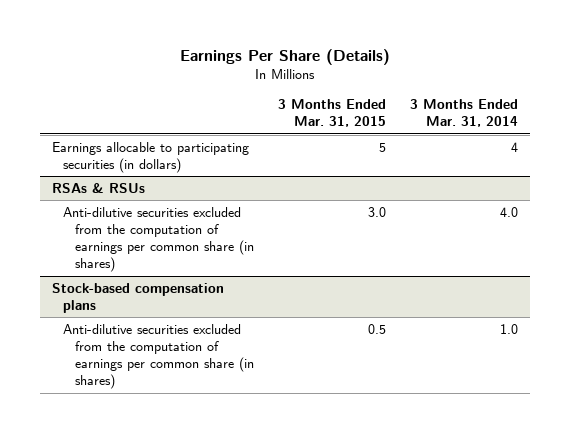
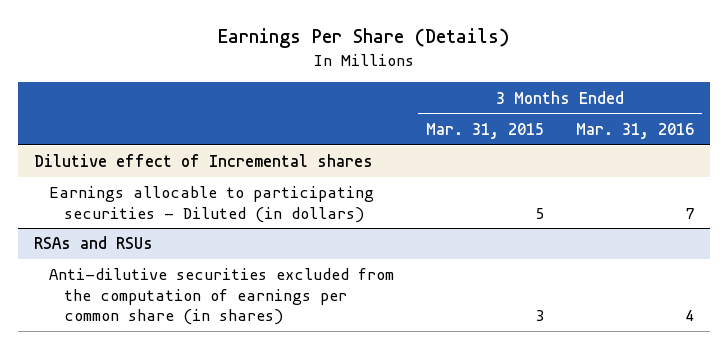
[410,99,519,128] 3 Months Ended Mar. 31, 2014 -> none
none -> [576,122,695,139] Mar. 31, 2016
[52,282,225,313] Stock-based compensation plans -> none
[63,323,254,390] Anti-dilutive securities excluded from the computation of earnings per common share (in shares) -> none
none -> [33,154,373,168] Dilutive effect of Incremental shares
[52,141,250,173] Earnings allocable to participating securities (in dollars) -> [48,186,374,223] Earnings allocable to participating securities - Diluted (in dollars)
[52,182,146,193] RSAs & RSUs -> [33,236,153,250] RSAs and RSUs
[367,206,386,217] 3.0 -> [535,309,545,321] 3

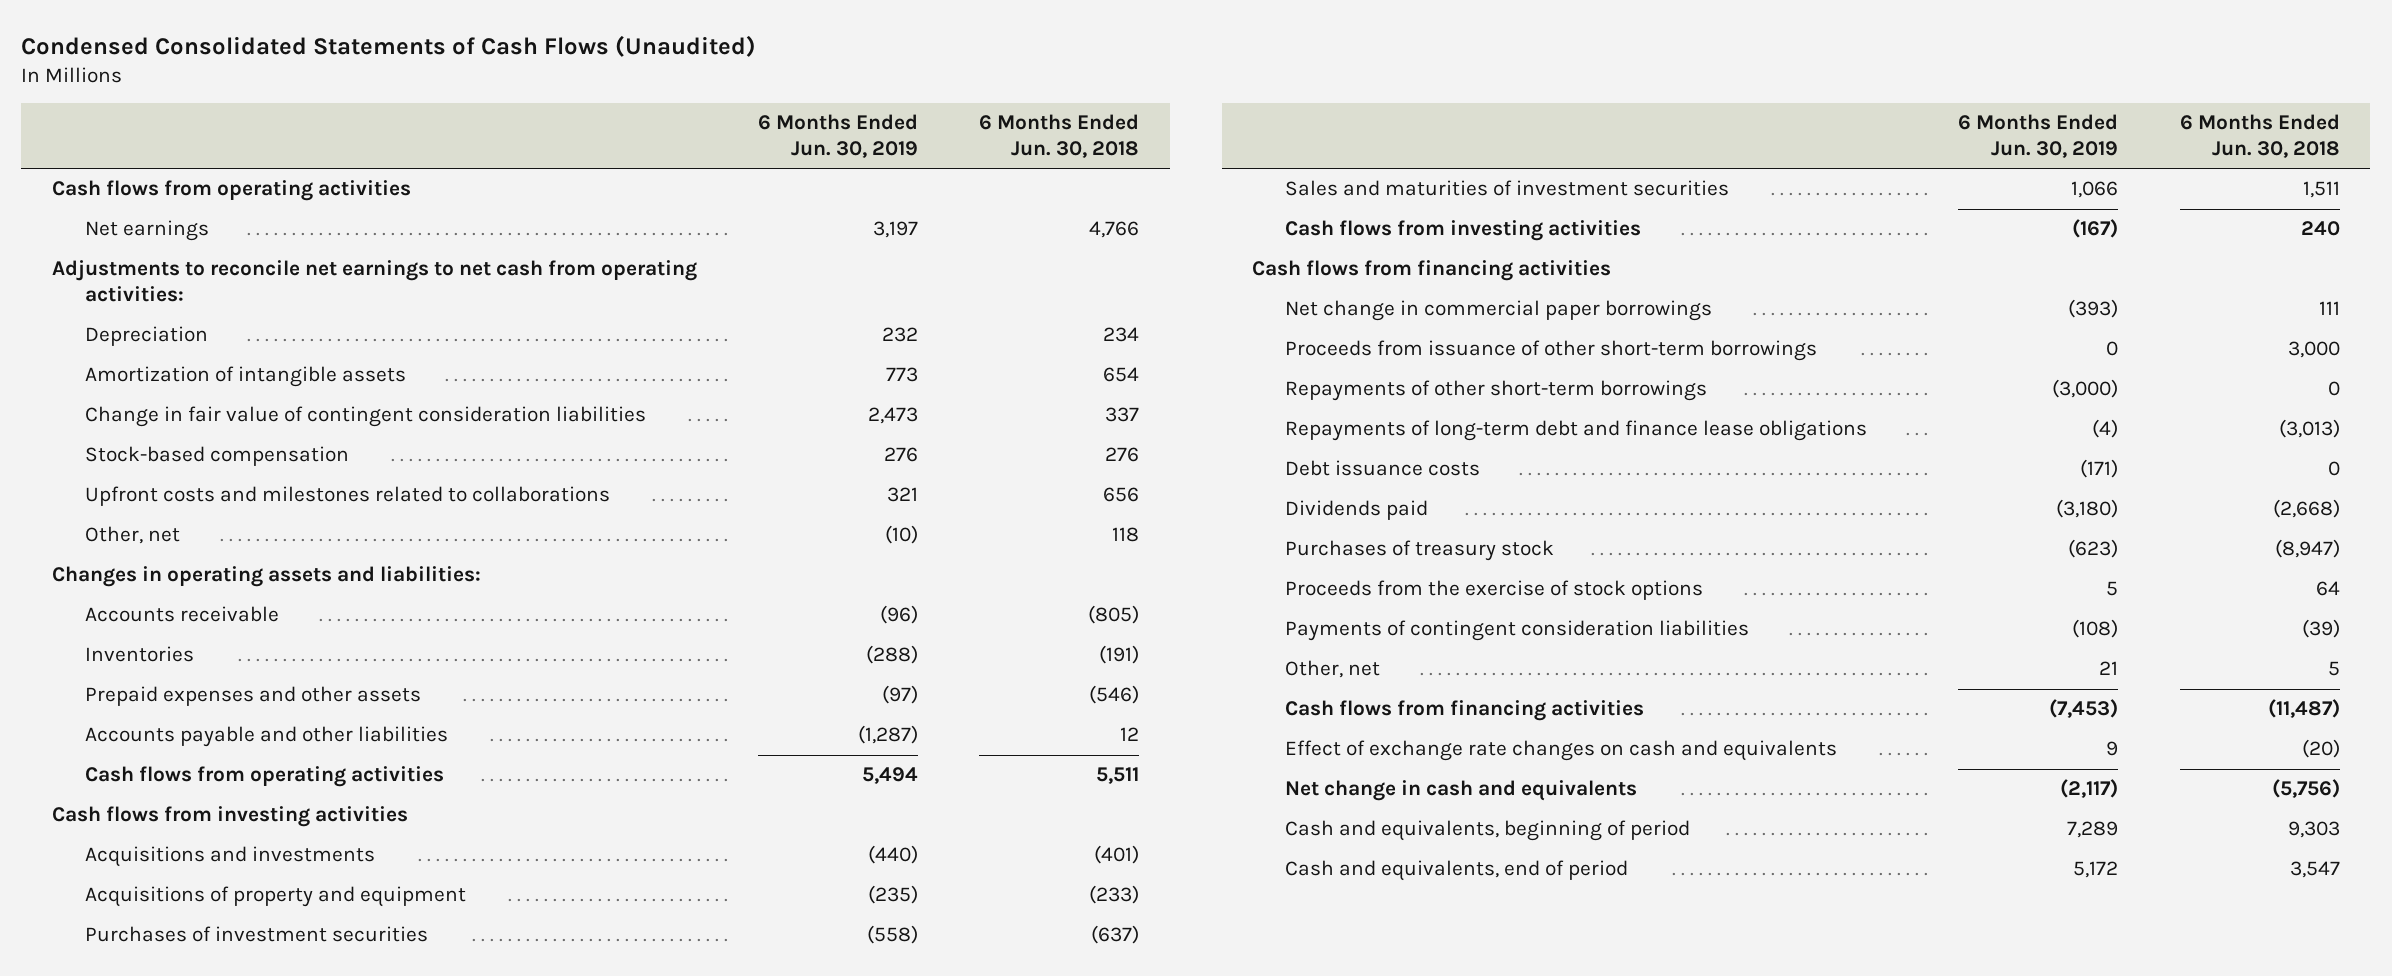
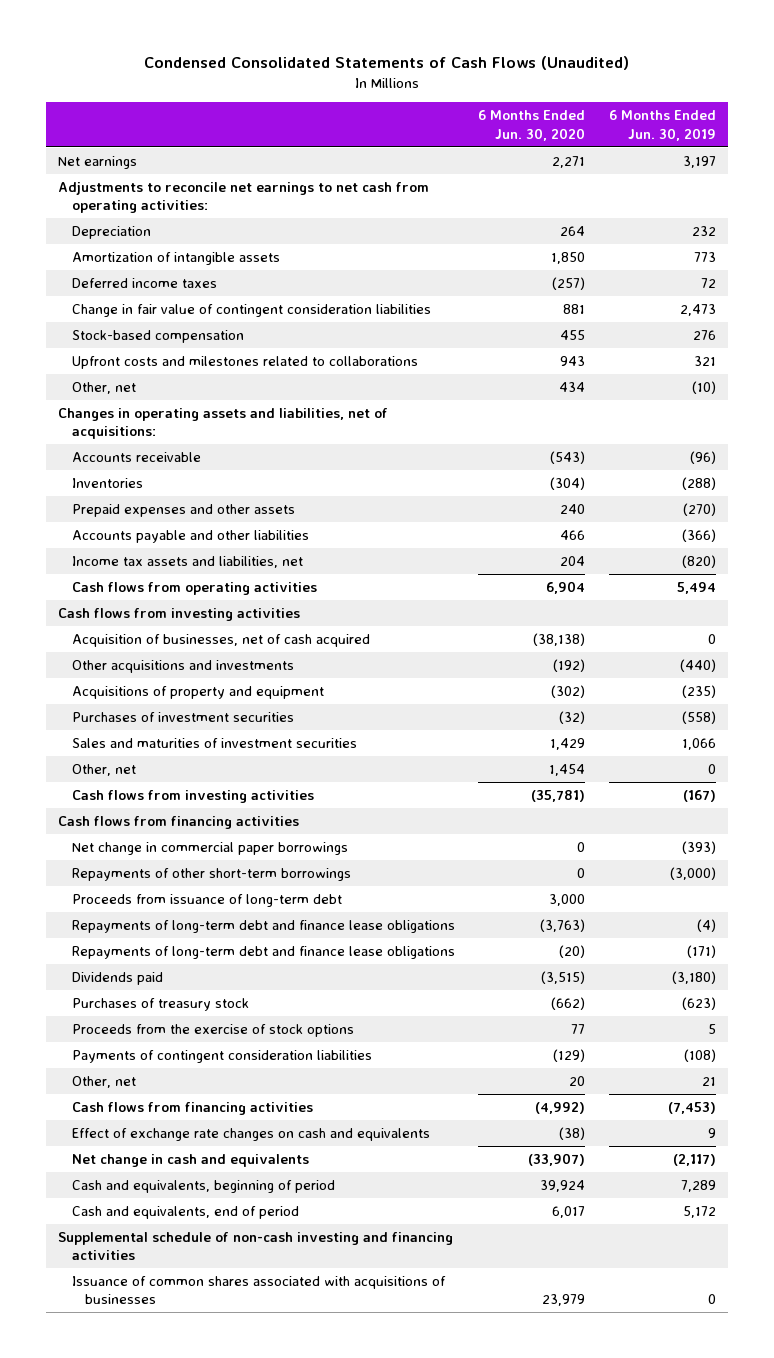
[979,114,1140,159] 6 Months Ended Jun. 30, 2018 -> none
none -> [478,110,586,141] 6 Months Ended Jun. 30, 2020
[52,180,412,202] Cash flows from operating activities -> none
none -> [71,277,217,288] Deferred income taxes
[52,566,482,588] Changes in operating assets and liabilities: -> [57,407,388,440] Changes in operating assets and liabilities, net of acquisitions:
[882,685,919,705] (97) -> [683,502,717,516] (270)
[858,725,919,745] (1,287) -> [682,528,717,542] (366)
none -> [71,555,303,568] Income tax assets and liabilities, net
none -> [71,633,370,647] Acquisition of businesses, net of cash acquired
[84,846,375,868] Acquisitions and investments -> [71,659,294,673] Other acquisitions and investments
none -> [71,763,136,776] Other, net
[1284,340,1817,362] Proceeds from issuance of other short-term borrowings -> none
none -> [71,893,342,907] Proceeds from issuance of long-term debt
[1284,460,1480,477] Debt issuance costs -> [71,945,455,959] Repayments of long-term debt and finance lease obligations
none -> [57,1231,453,1261] Supplemental schedule of non-cash investing and financing activities
none -> [71,1275,446,1305] Issuance of common shares associated with acquisitions of businesses

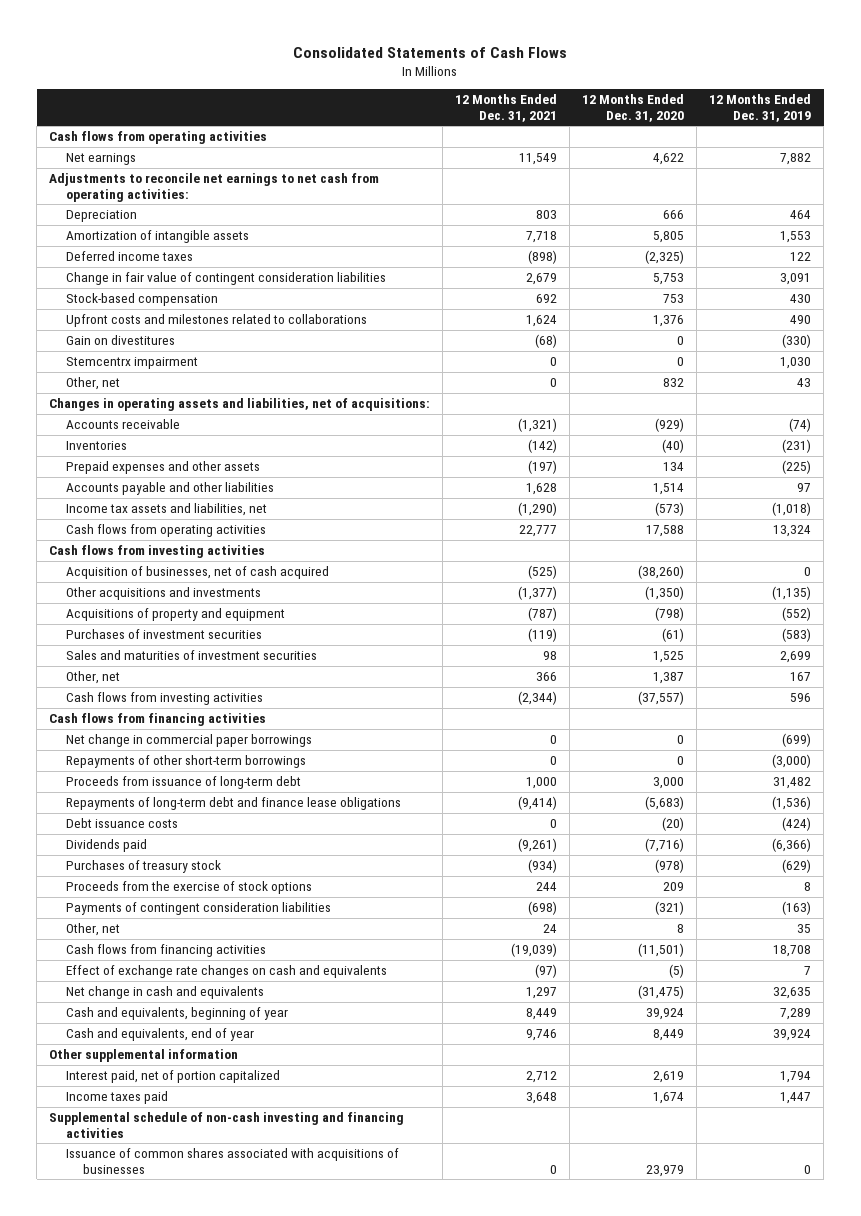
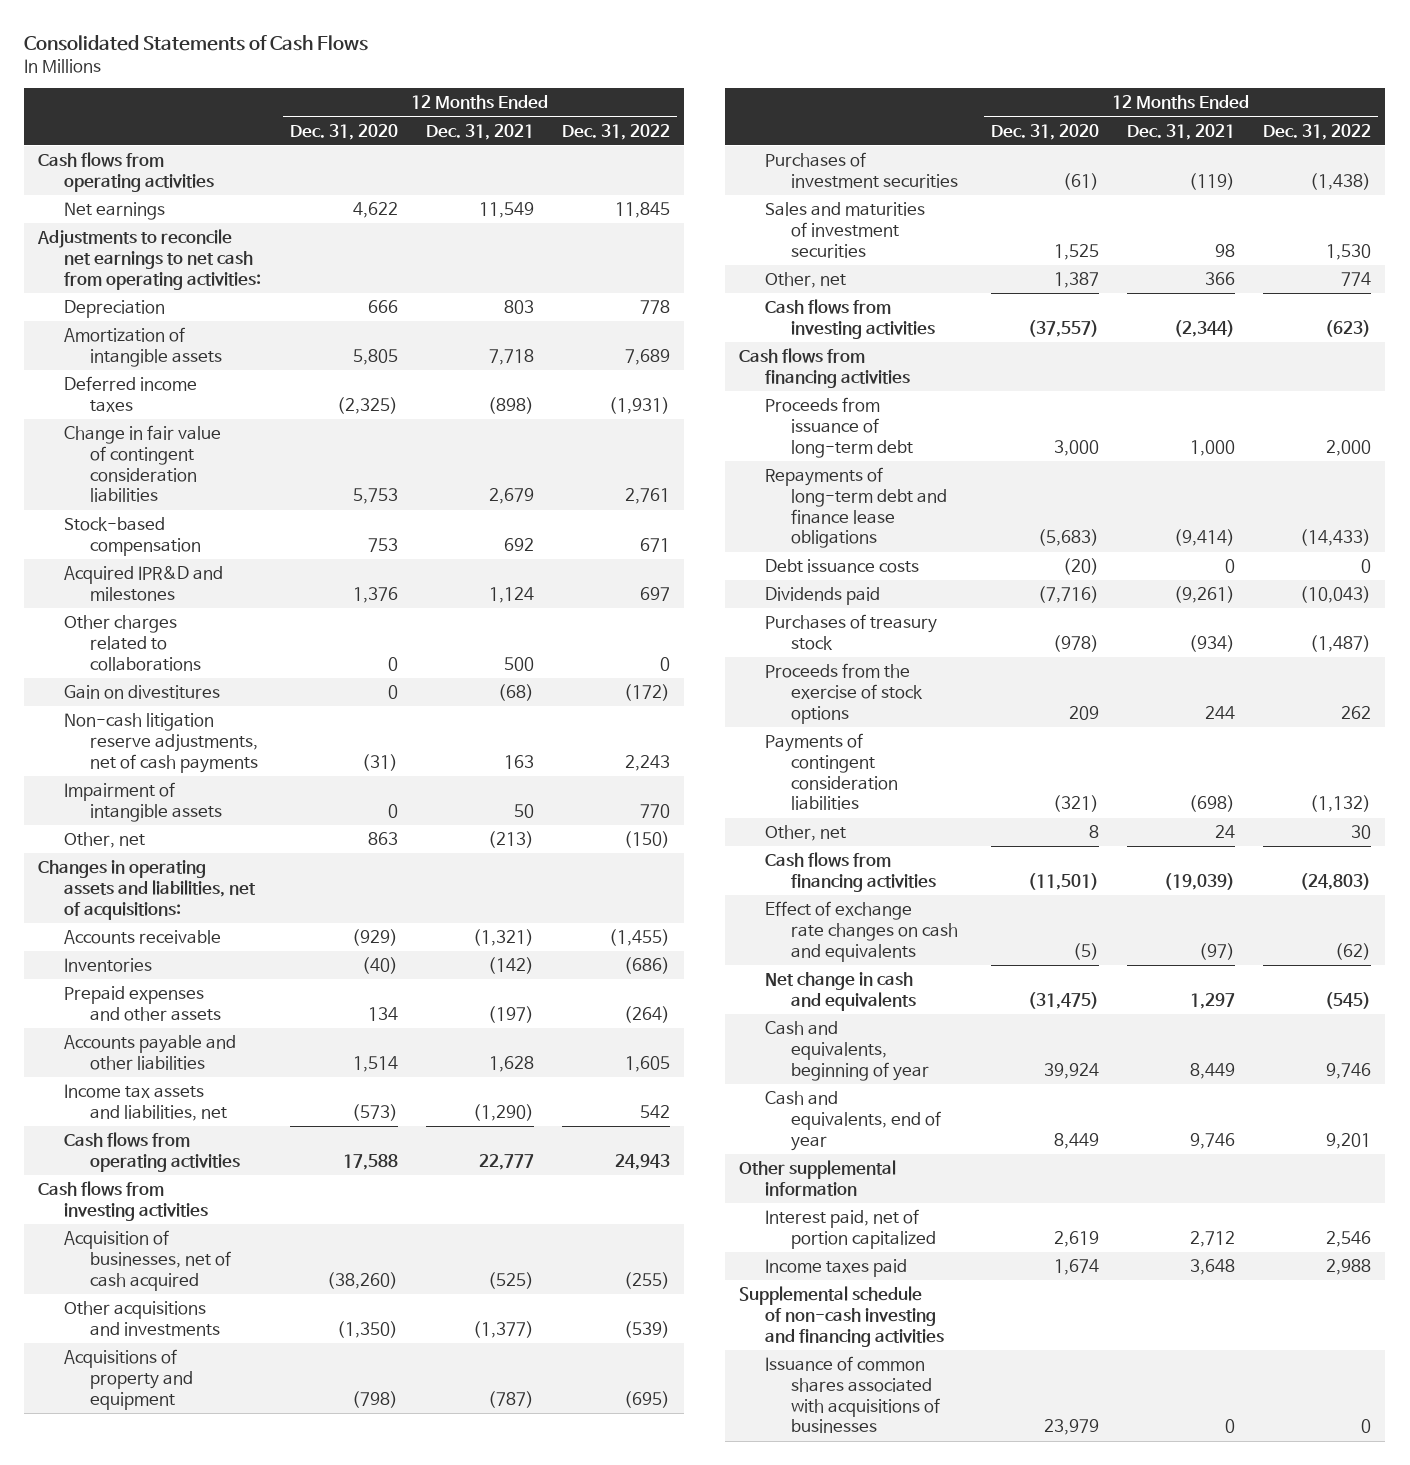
[709,94,812,122] 12 Months Ended Dec. 31, 2019 -> none
none -> [562,123,671,140] Dec. 31, 2022
[65,314,367,328] Upfront costs and milestones related to collaborations -> [64,566,224,601] Acquired IPR&D and milestones
[526,315,558,328] 1,624 -> [488,586,534,603] 1,124
none -> [64,615,202,671] Other charges related to collaborations
none -> [64,713,259,773] Non-cash litigation reserve adjustments, net of cash payments
[65,357,198,370] Stemcentrx impairment -> [64,782,223,822] Impairment of intangible assets
[550,357,558,367] 0 -> [513,803,534,818] 50
[550,378,558,388] 0 -> [487,831,534,849] (213)
[663,378,685,388] 832 -> [367,832,398,846] 863
[65,734,312,748] Net change in commercial paper borrowings -> none
[65,755,306,769] Repayments of other short-term borrowings -> none

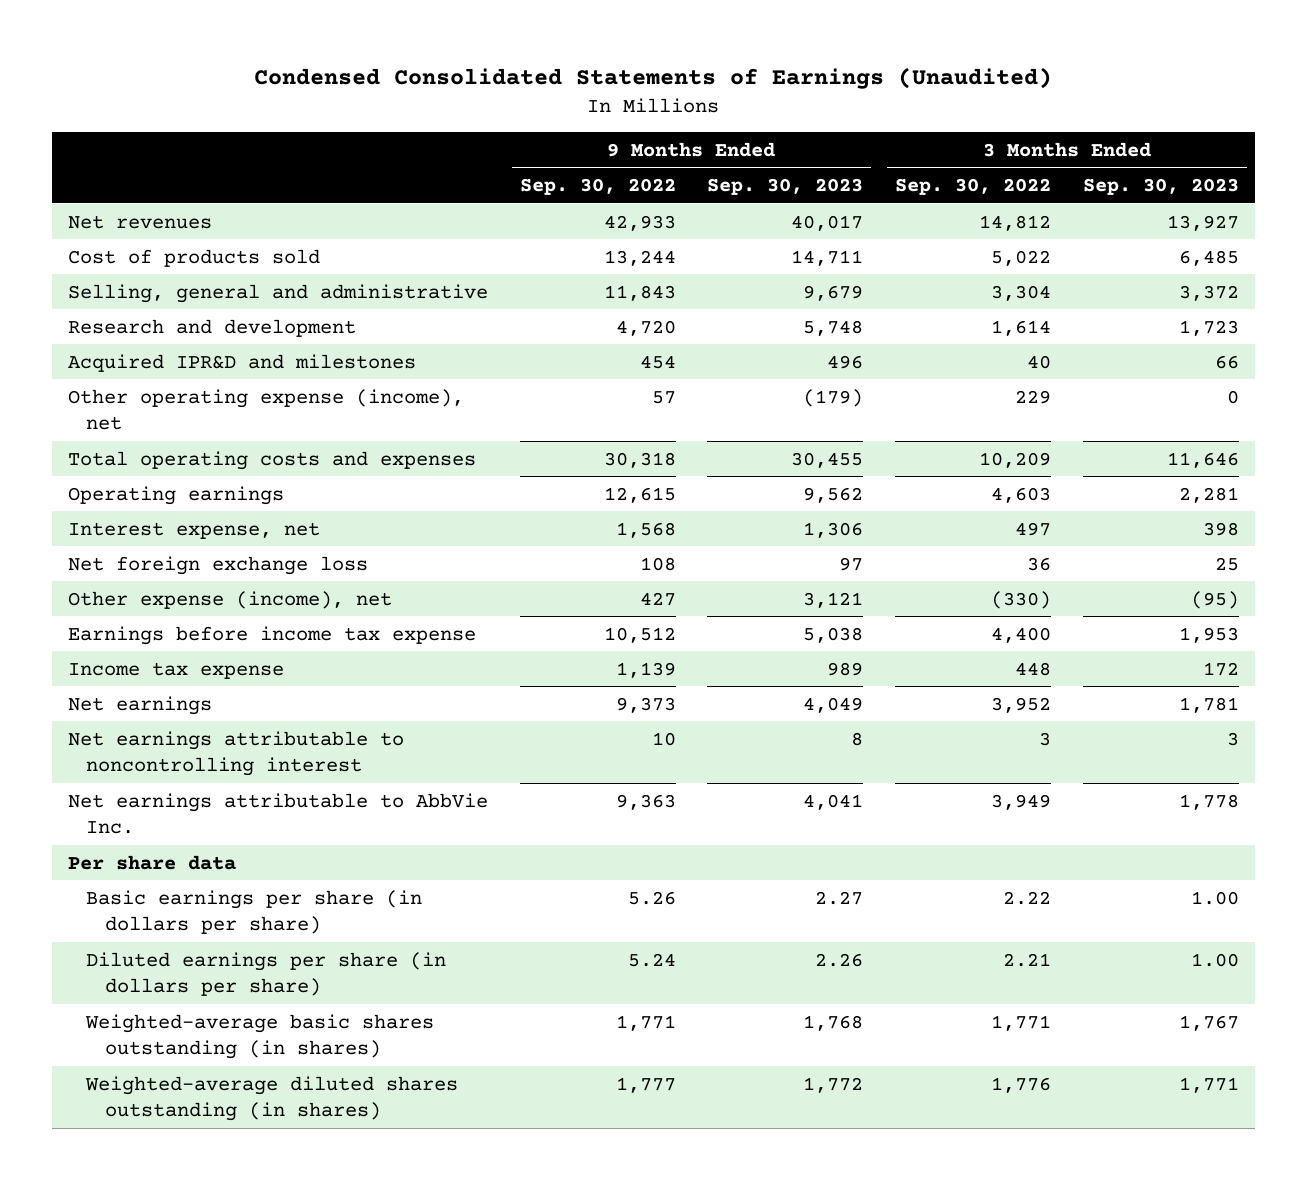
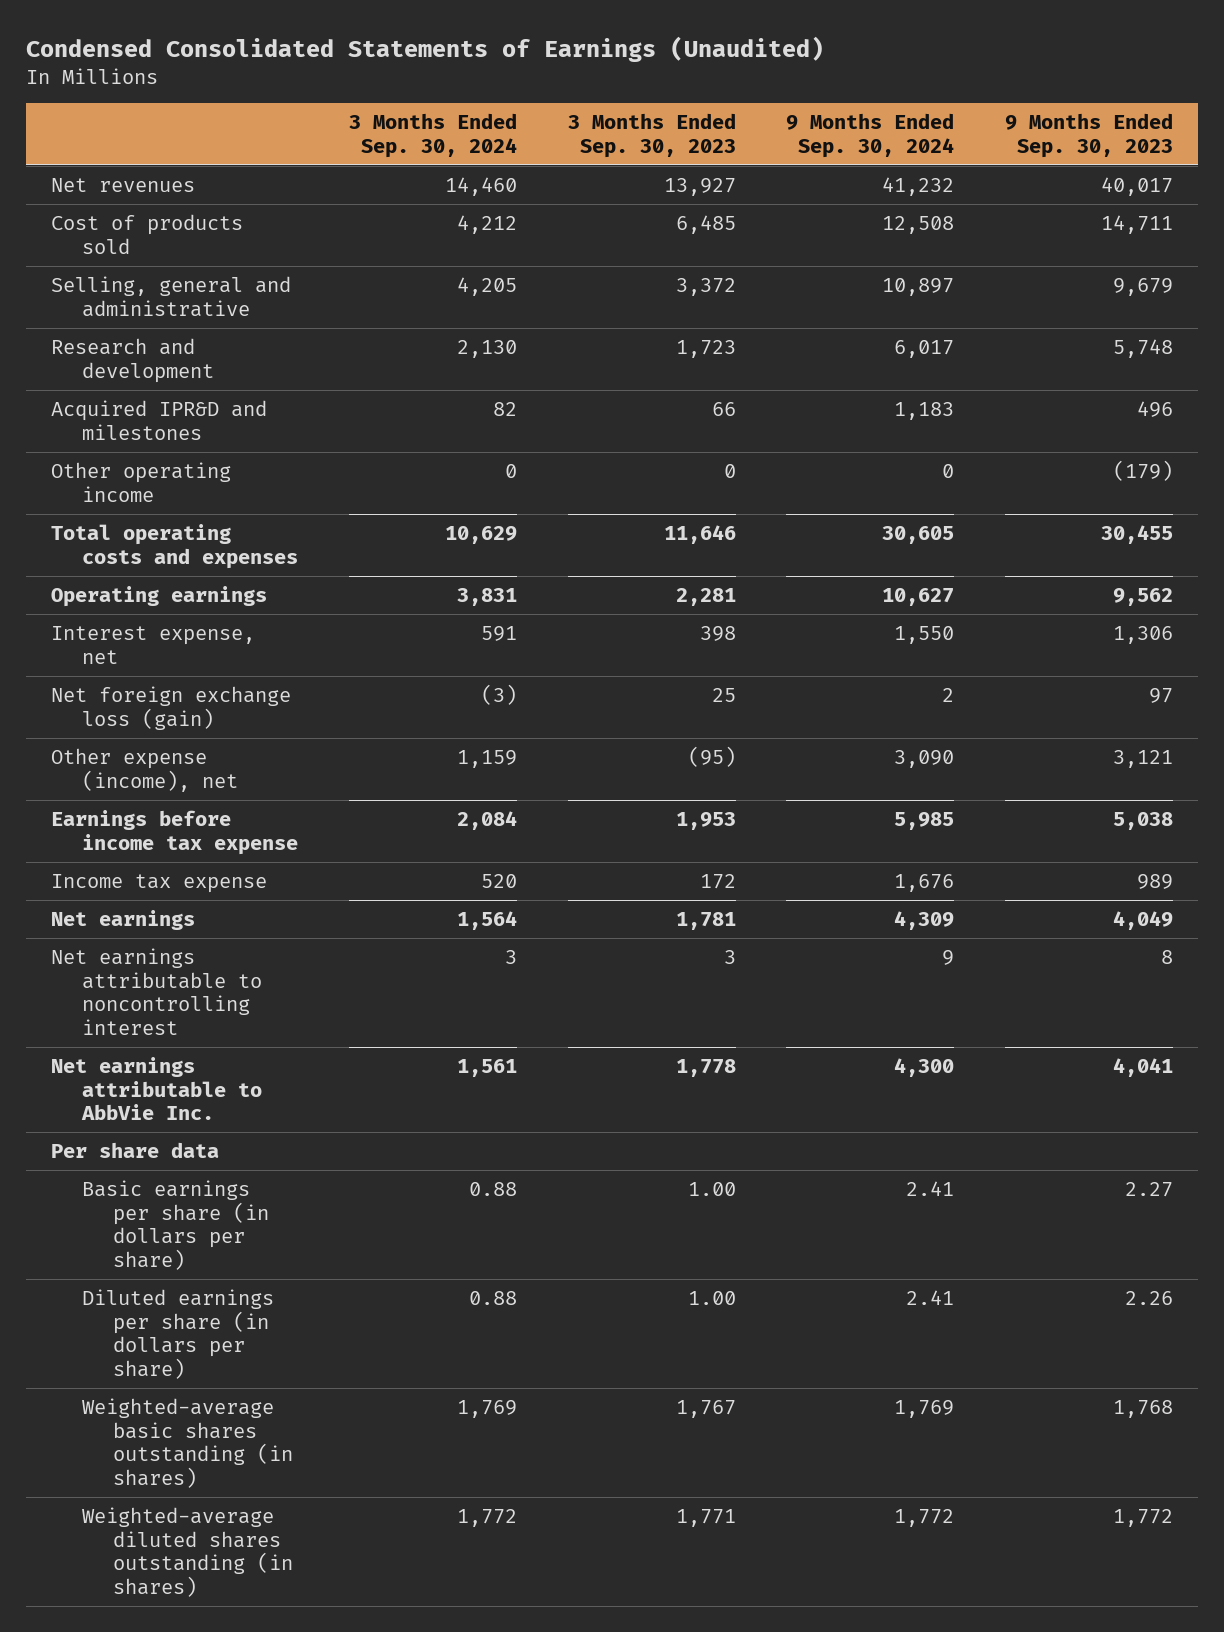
[519,178,676,196] Sep. 30, 2022 -> none
[895,178,1052,196] Sep. 30, 2022 -> none
none -> [348,113,517,158] 3 Months Ended Sep. 30, 2024
none -> [786,113,955,158] 9 Months Ended Sep. 30, 2024
[67,388,464,431] Other operating expense (income), net -> [51,461,232,502] Other operating income
[67,555,368,575] Net foreign exchange loss -> [51,685,292,730] Net foreign exchange loss (gain)

